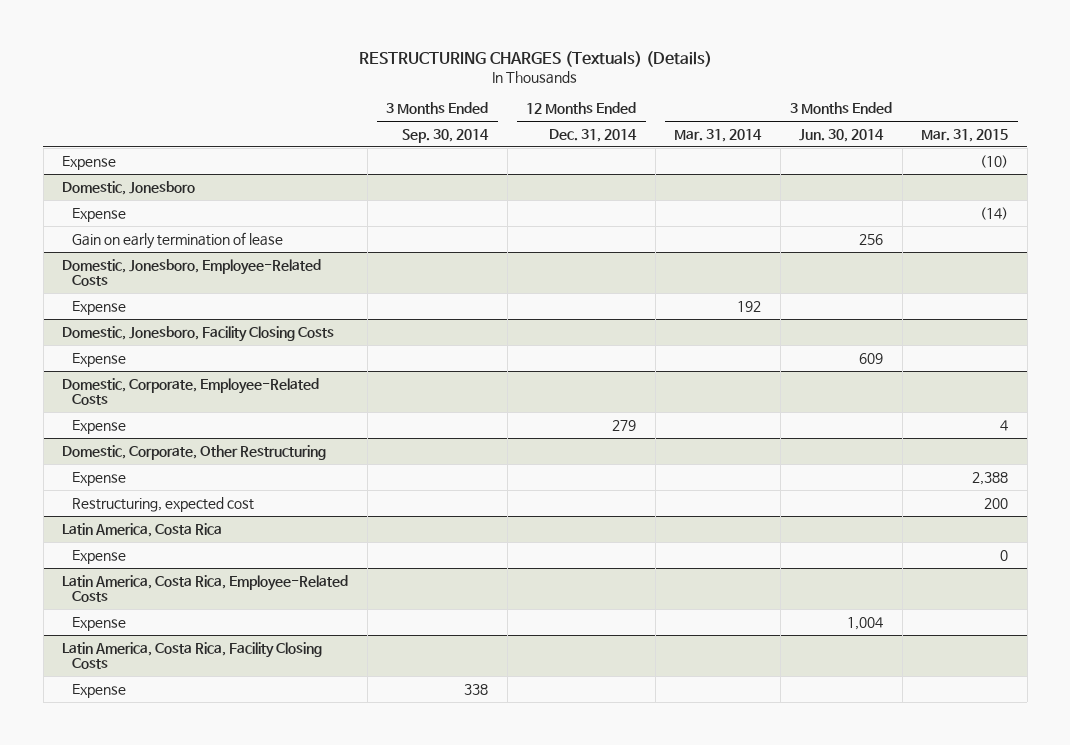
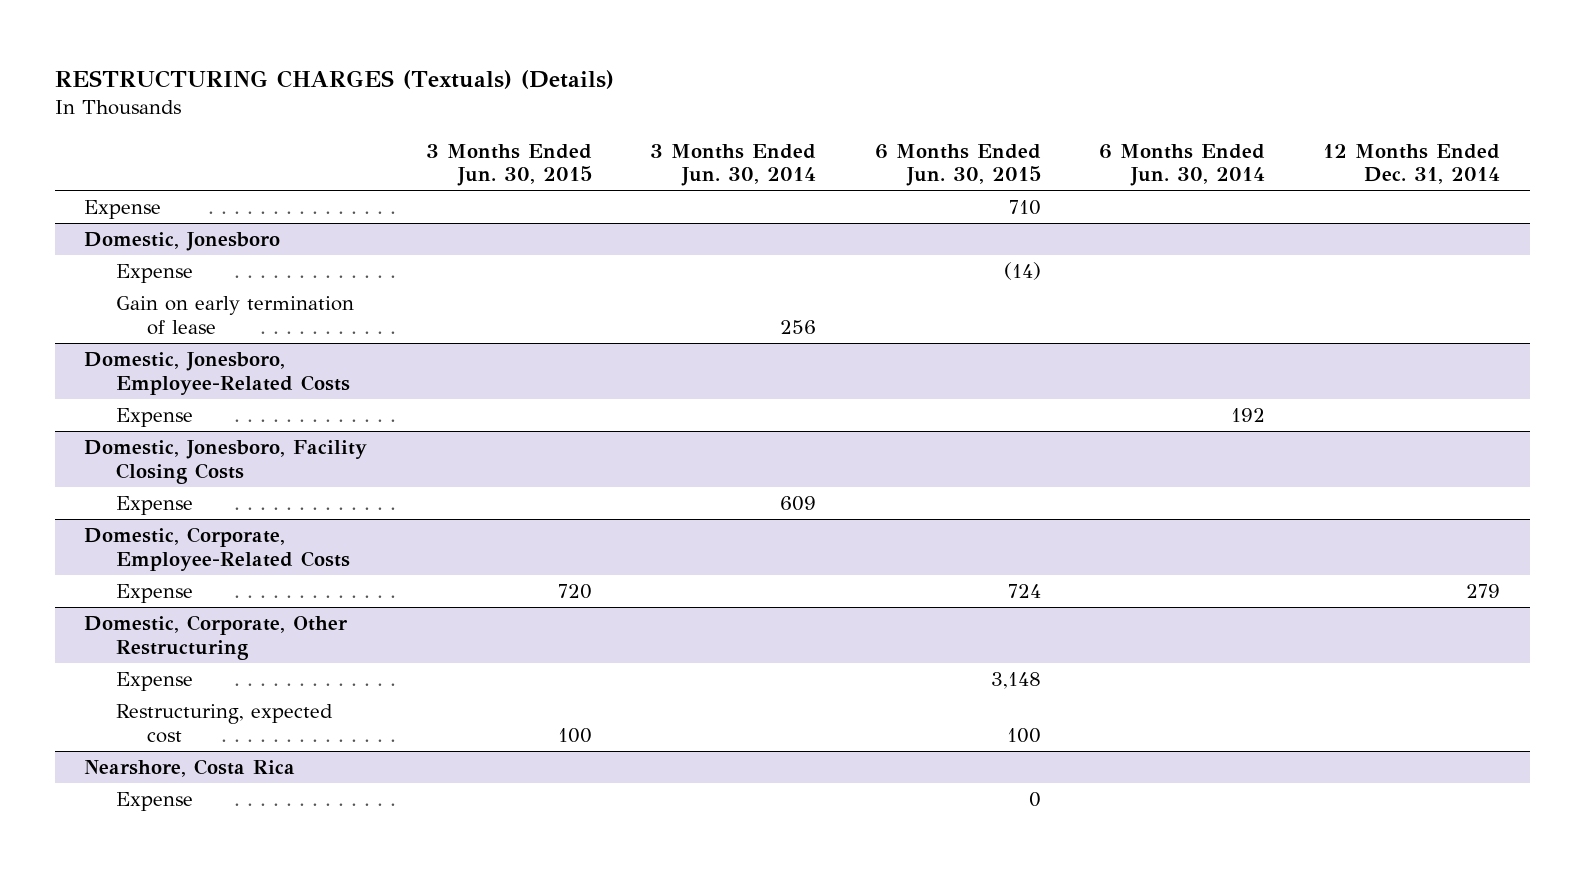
[402,128,490,143] Sep. 30, 2014 -> none
[674,128,763,142] Mar. 31, 2014 -> none
[921,128,1009,142] Mar. 31, 2015 -> none
none -> [425,143,592,187] 3 Months Ended Jun. 30, 2015
none -> [874,143,1041,187] 6 Months Ended Jun. 30, 2015
none -> [1098,143,1265,187] 6 Months Ended Jun. 30, 2014
[62,522,223,537] Latin America, Costa Rica -> none
[71,549,126,564] Expense -> none
[62,574,349,603] Latin America, Costa Rica, Employee-Related Costs -> none
[71,616,126,631] Expense -> none
[62,641,323,670] Latin America, Costa Rica, Facility Closing Costs -> none
[71,683,126,698] Expense -> none
none -> [84,759,296,778] Nearshore, Costa Rica
none -> [115,792,193,812] Expense

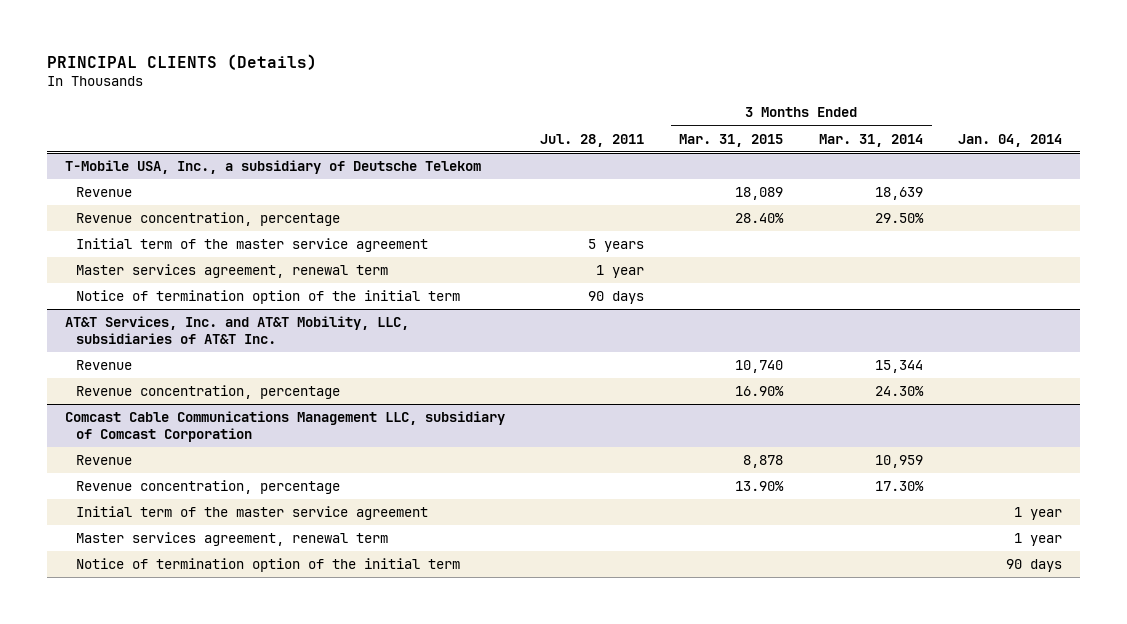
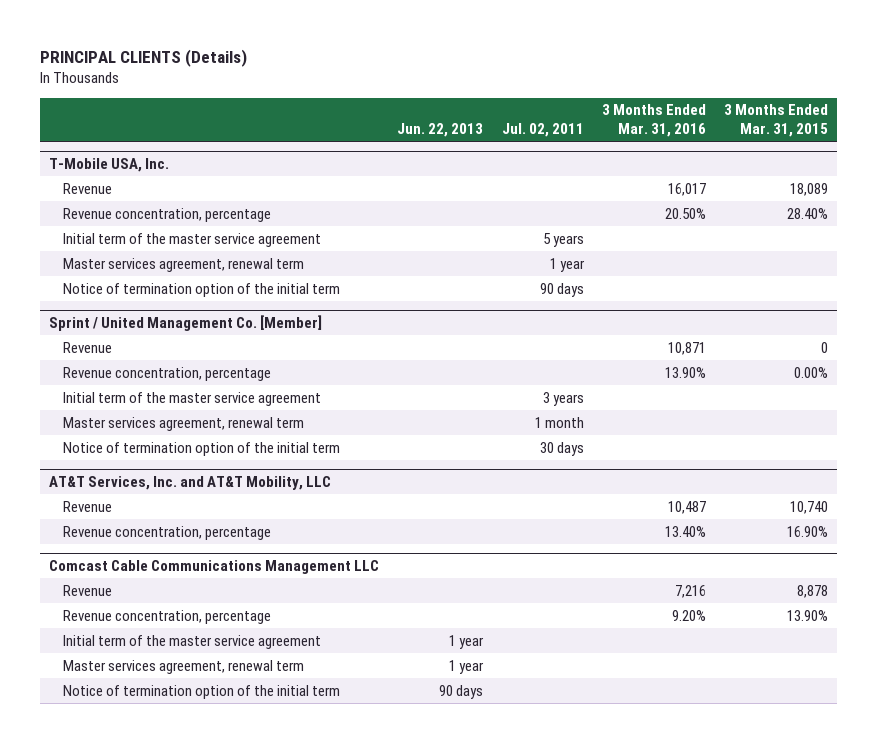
[540,133,645,147] Jul. 28, 2011 -> none
[818,133,923,147] Mar. 31, 2014 -> none
[958,133,1063,147] Jan. 04, 2014 -> none
none -> [397,123,484,138] Jun. 22, 2013
none -> [501,123,584,138] Jul. 02, 2011
none -> [601,104,706,138] 3 Months Ended Mar. 31, 2016
[64,160,481,175] T-Mobile USA, Inc., a subsidiary of Deutsche Telekom -> [49,158,170,173] T-Mobile USA, Inc.
none -> [49,315,323,332] Sprint / United Management Co. [Member]
none -> [62,341,112,353] Revenue
none -> [62,366,271,381] Revenue concentration, percentage
none -> [62,391,321,406] Initial term of the master service agreement
none -> [62,416,304,431] Master services agreement, renewal term
none -> [62,441,340,456] Notice of termination option of the initial term
[64,316,409,344] AT&T Services, Inc. and AT&T Mobility, LLC, subsidiaries of AT&T Inc. -> [49,476,332,491] AT&T Services, Inc. and AT&T Mobility, LLC
[64,411,505,442] Comcast Cable Communications Management LLC, subsidiary of Comcast Corporation -> [49,560,380,575] Comcast Cable Communications Management LLC

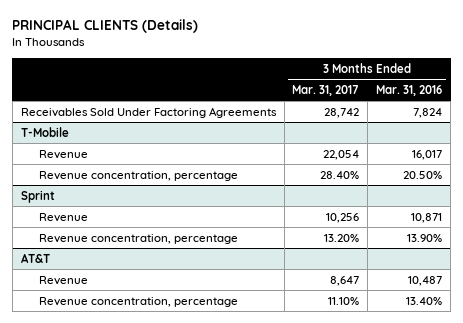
[397,123,484,138] Jun. 22, 2013 -> none
[501,123,584,138] Jul. 02, 2011 -> none
[724,104,829,138] 3 Months Ended Mar. 31, 2015 -> none
none -> [292,84,360,96] Mar. 31, 2017
none -> [20,106,277,118] Receivables Sold Under Factoring Agreements
[49,158,170,173] T-Mobile USA, Inc. -> [20,126,69,137] T-Mobile
[62,232,321,247] Initial term of the master service agreement -> none
[62,257,304,272] Master services agreement, renewal term -> none
[62,282,340,297] Notice of termination option of the initial term -> none
[49,315,323,332] Sprint / United Management Co. [Member] -> [20,189,55,203] Sprint
[62,391,321,406] Initial term of the master service agreement -> none
[62,416,304,431] Master services agreement, renewal term -> none
[62,441,340,456] Notice of termination option of the initial term -> none
[49,476,332,491] AT&T Services, Inc. and AT&T Mobility, LLC -> [20,252,50,263] AT&T
[49,560,380,575] Comcast Cable Communications Management LLC -> none
[62,584,112,596] Revenue -> none
[62,609,271,624] Revenue concentration, percentage -> none
[62,634,321,649] Initial term of the master service agreement -> none
[62,659,304,674] Master services agreement, renewal term -> none
[62,684,340,699] Notice of termination option of the initial term -> none

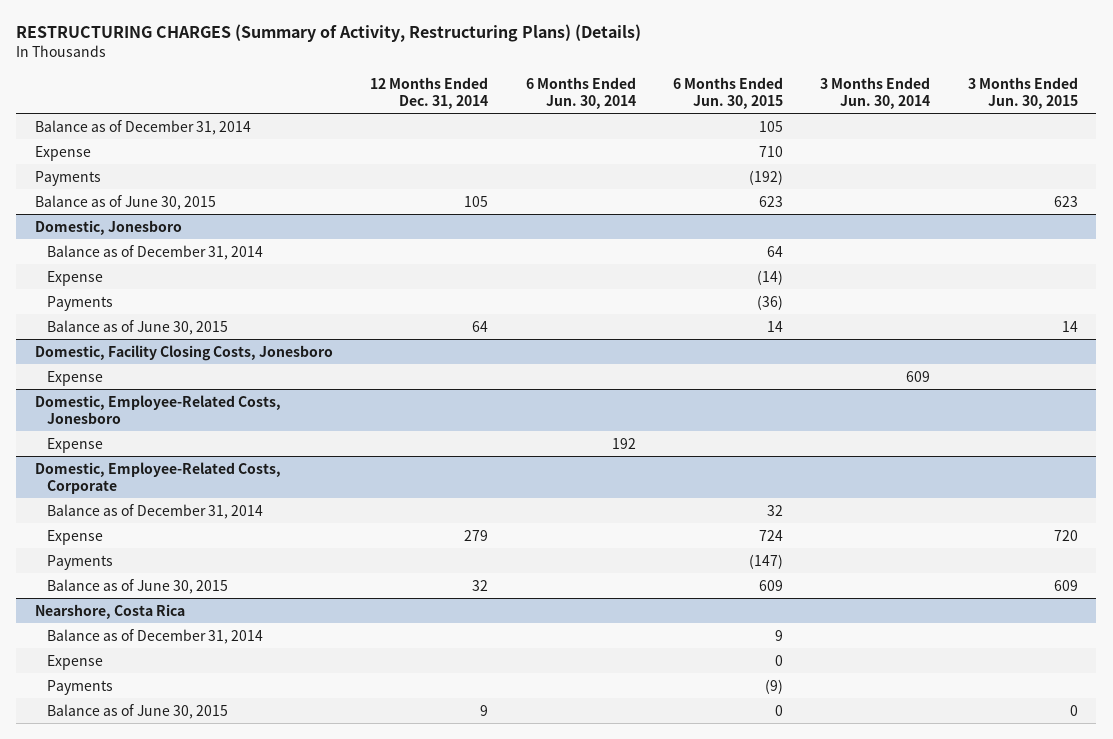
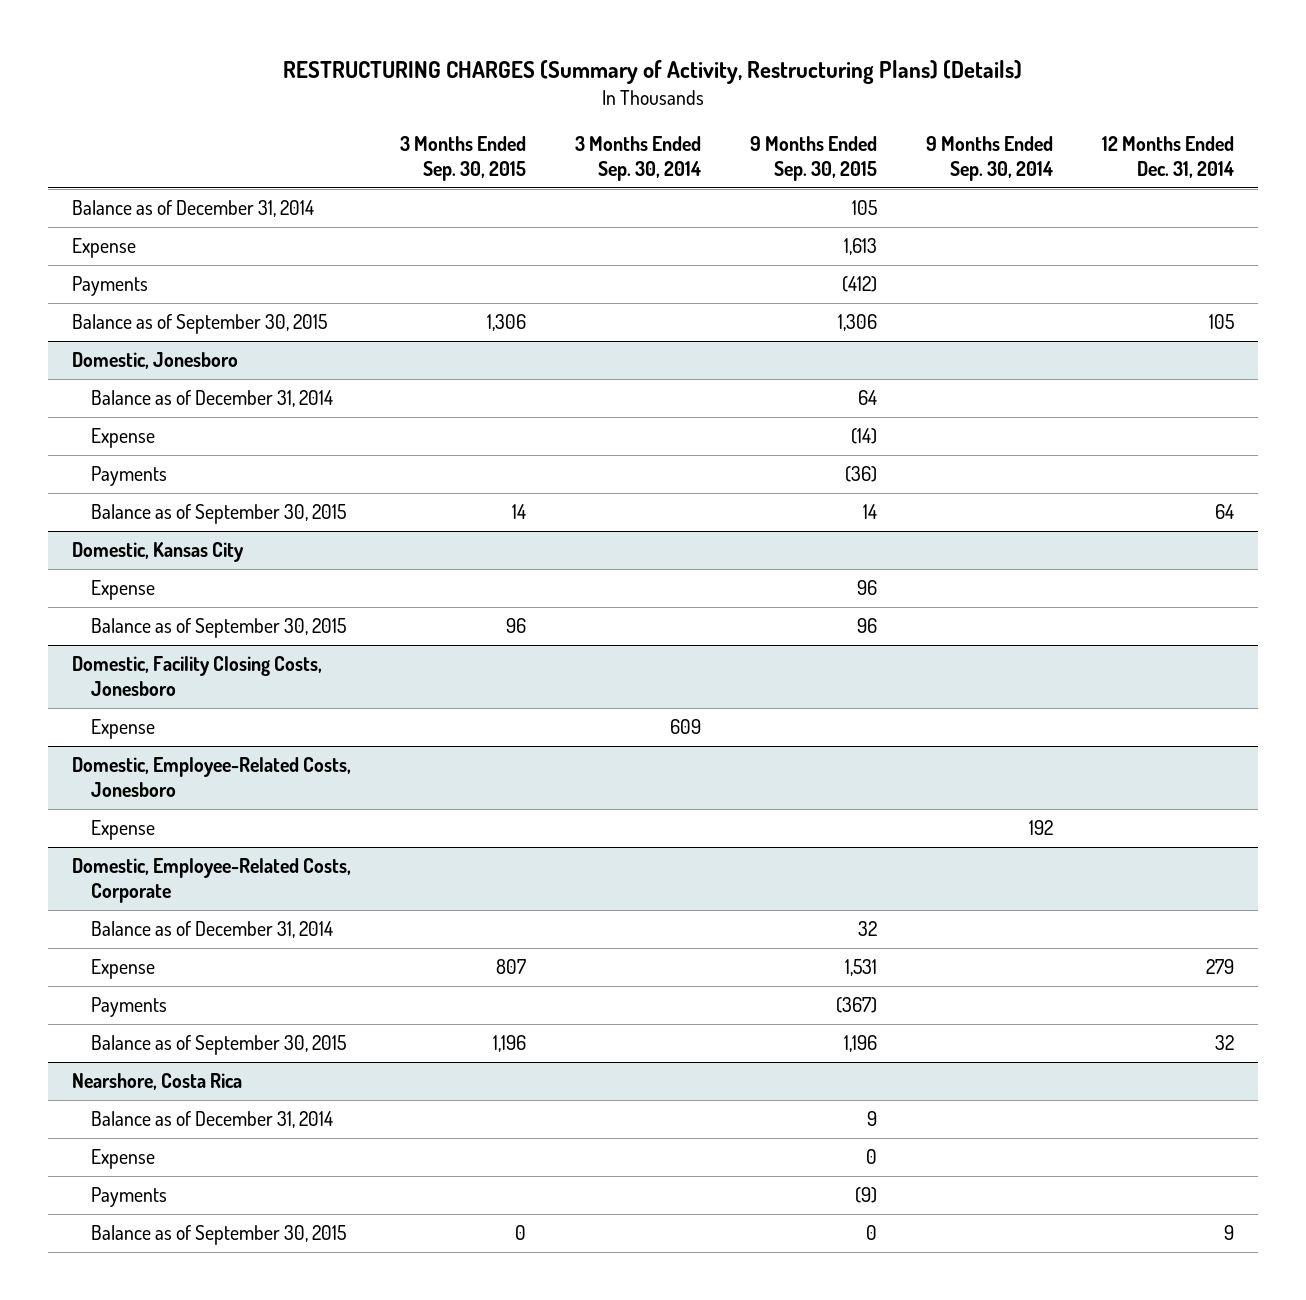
[525,76,636,110] 6 Months Ended Jun. 30, 2014 -> none
[672,76,783,110] 6 Months Ended Jun. 30, 2015 -> none
[820,76,931,110] 3 Months Ended Jun. 30, 2014 -> none
[967,76,1078,110] 3 Months Ended Jun. 30, 2015 -> none
none -> [400,135,527,181] 3 Months Ended Sep. 30, 2015
none -> [574,135,701,181] 3 Months Ended Sep. 30, 2014
none -> [749,135,877,181] 9 Months Ended Sep. 30, 2015
none -> [925,135,1053,181] 9 Months Ended Sep. 30, 2014
[34,194,216,210] Balance as of June 30, 2015 -> [72,314,328,335] Balance as of September 30, 2015
[47,319,229,335] Balance as of June 30, 2015 -> [90,504,346,525] Balance as of September 30, 2015
none -> [72,542,245,563] Domestic, Kansas City
none -> [90,580,155,601] Expense
none -> [90,618,346,639] Balance as of September 30, 2015
[47,578,229,594] Balance as of June 30, 2015 -> [90,1035,346,1056] Balance as of September 30, 2015
[47,703,229,719] Balance as of June 30, 2015 -> [90,1225,346,1246] Balance as of September 30, 2015

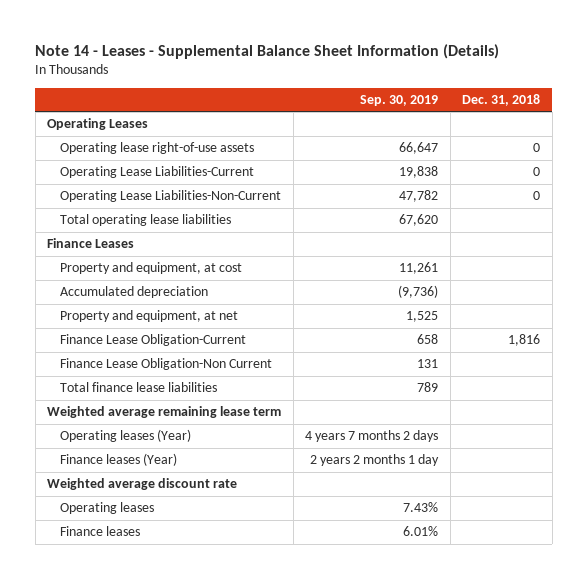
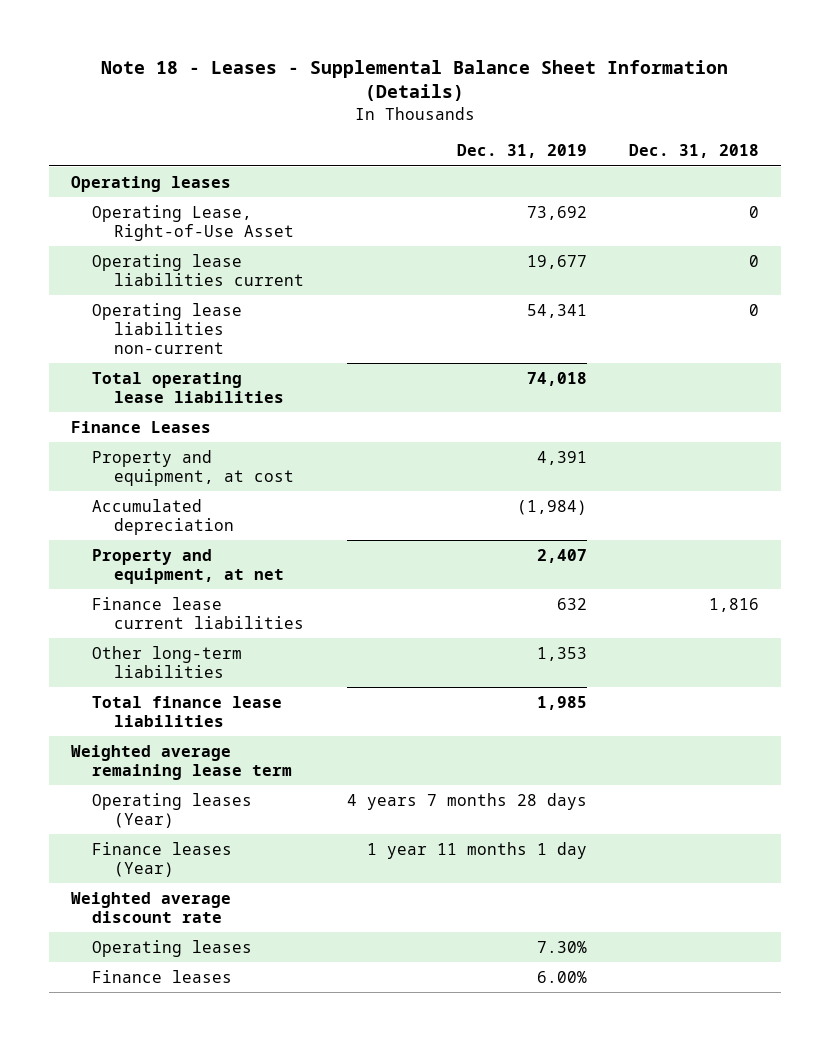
[35,44,500,60] Note 14 - Leases - Supplemental Balance Sheet Information (Details) -> [101,59,729,102] Note 18 - Leases - Supplemental Balance Sheet Information (Details)
[360,95,439,107] Sep. 30, 2019 -> none
none -> [456,144,587,159] Dec. 31, 2019
[47,118,149,131] Operating Leases -> [70,175,231,192] Operating leases
[59,142,254,155] Operating lease right-of-use assets -> [92,204,295,241] Operating Lease, Right-of-Use Asset
[59,166,254,179] Operating Lease Liabilities-Current -> [92,253,305,286] Operating lease liabilities current
[59,190,281,203] Operating Lease Liabilities-Non-Current -> [92,302,243,354] Operating lease liabilities non-current
[59,334,246,347] Finance Lease Obligation-Current -> [92,596,305,629] Finance lease current liabilities
[59,358,272,371] Finance Lease Obligation-Non Current -> [92,645,243,678] Other long-term liabilities

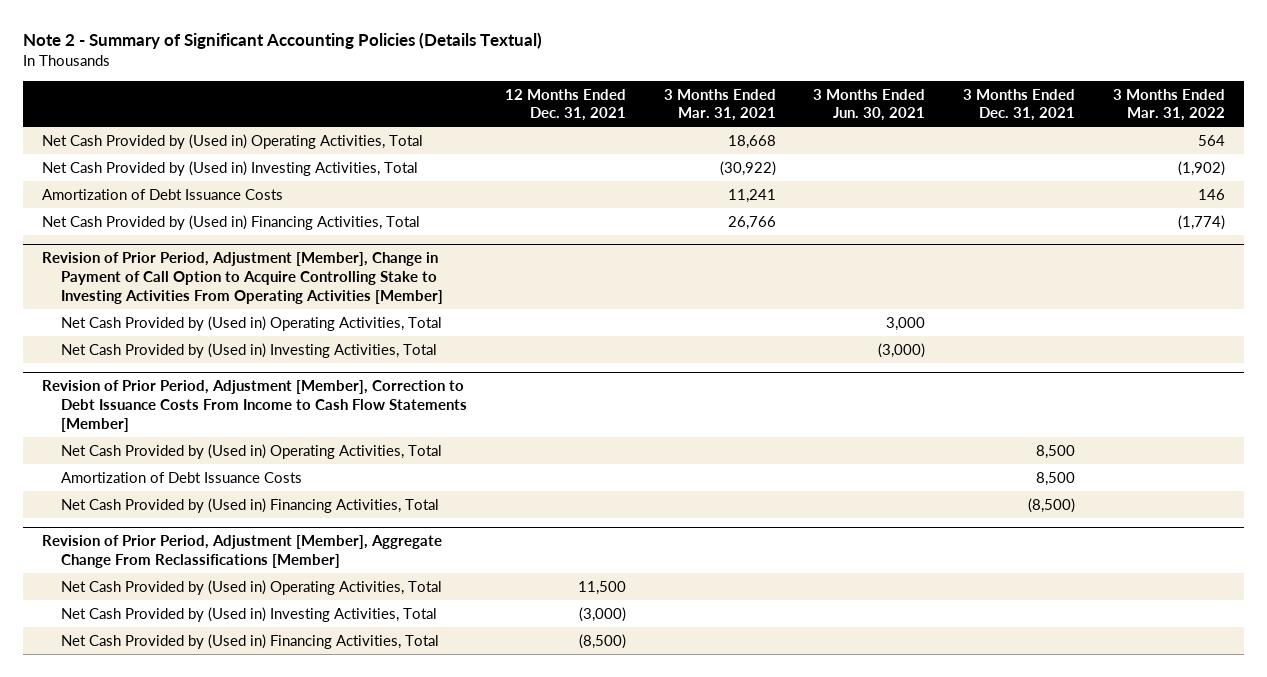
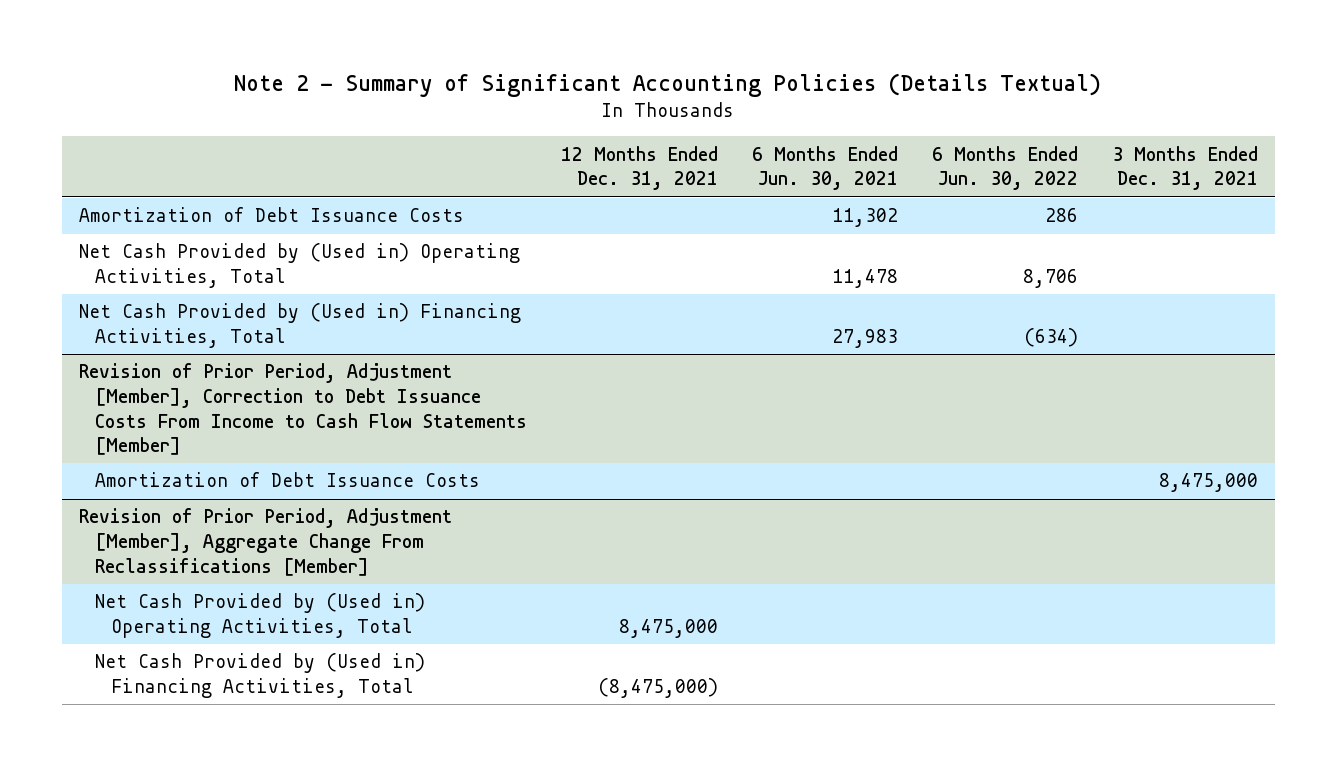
[663,88,776,122] 3 Months Ended Mar. 31, 2021 -> none
[813,88,926,122] 3 Months Ended Jun. 30, 2021 -> none
[1113,88,1226,122] 3 Months Ended Mar. 31, 2022 -> none
none -> [751,145,898,191] 6 Months Ended Jun. 30, 2021
none -> [932,145,1079,191] 6 Months Ended Jun. 30, 2022
[42,160,419,176] Net Cash Provided by (Used in) Investing Activities, Total -> none
[42,133,424,149] Net Cash Provided by (Used in) Operating Activities, Total -> [78,243,520,288] Net Cash Provided by (Used in) Operating Activities, Total
[42,252,443,304] Revision of Prior Period, Adjustment [Member], Change in Payment of Call Option to Acquire Controlling Stake to Investing Activities From Operating Activities [Member] -> none
[60,315,442,331] Net Cash Provided by (Used in) Operating Activities, Total -> none
[60,342,437,358] Net Cash Provided by (Used in) Investing Activities, Total -> none
[60,443,442,459] Net Cash Provided by (Used in) Operating Activities, Total -> none
[60,497,439,513] Net Cash Provided by (Used in) Financing Activities, Total -> none
[1036,471,1076,486] 8,500 -> [1159,473,1259,493] 8,475,000
[60,606,437,622] Net Cash Provided by (Used in) Investing Activities, Total -> none
[577,580,626,595] 11,500 -> [618,618,718,638] 8,475,000
[578,633,626,649] (8,500) -> [597,677,718,698] (8,475,000)

